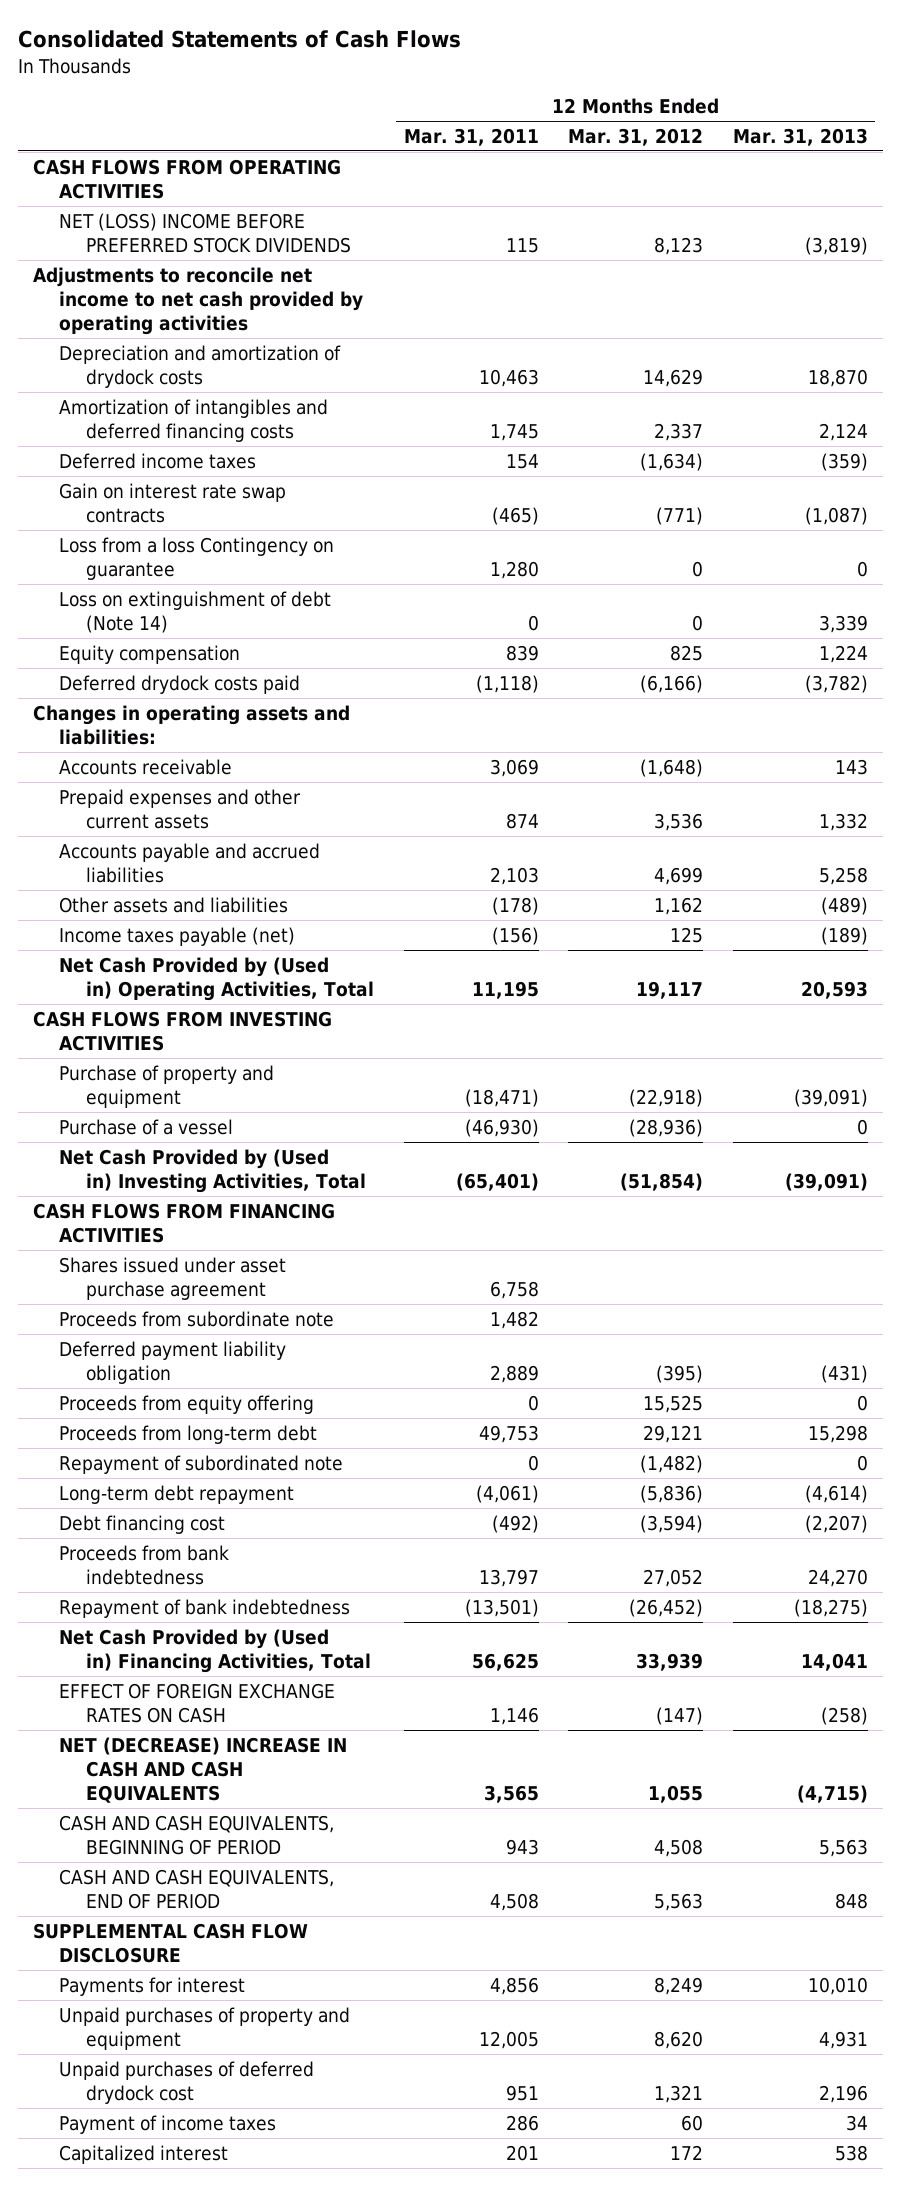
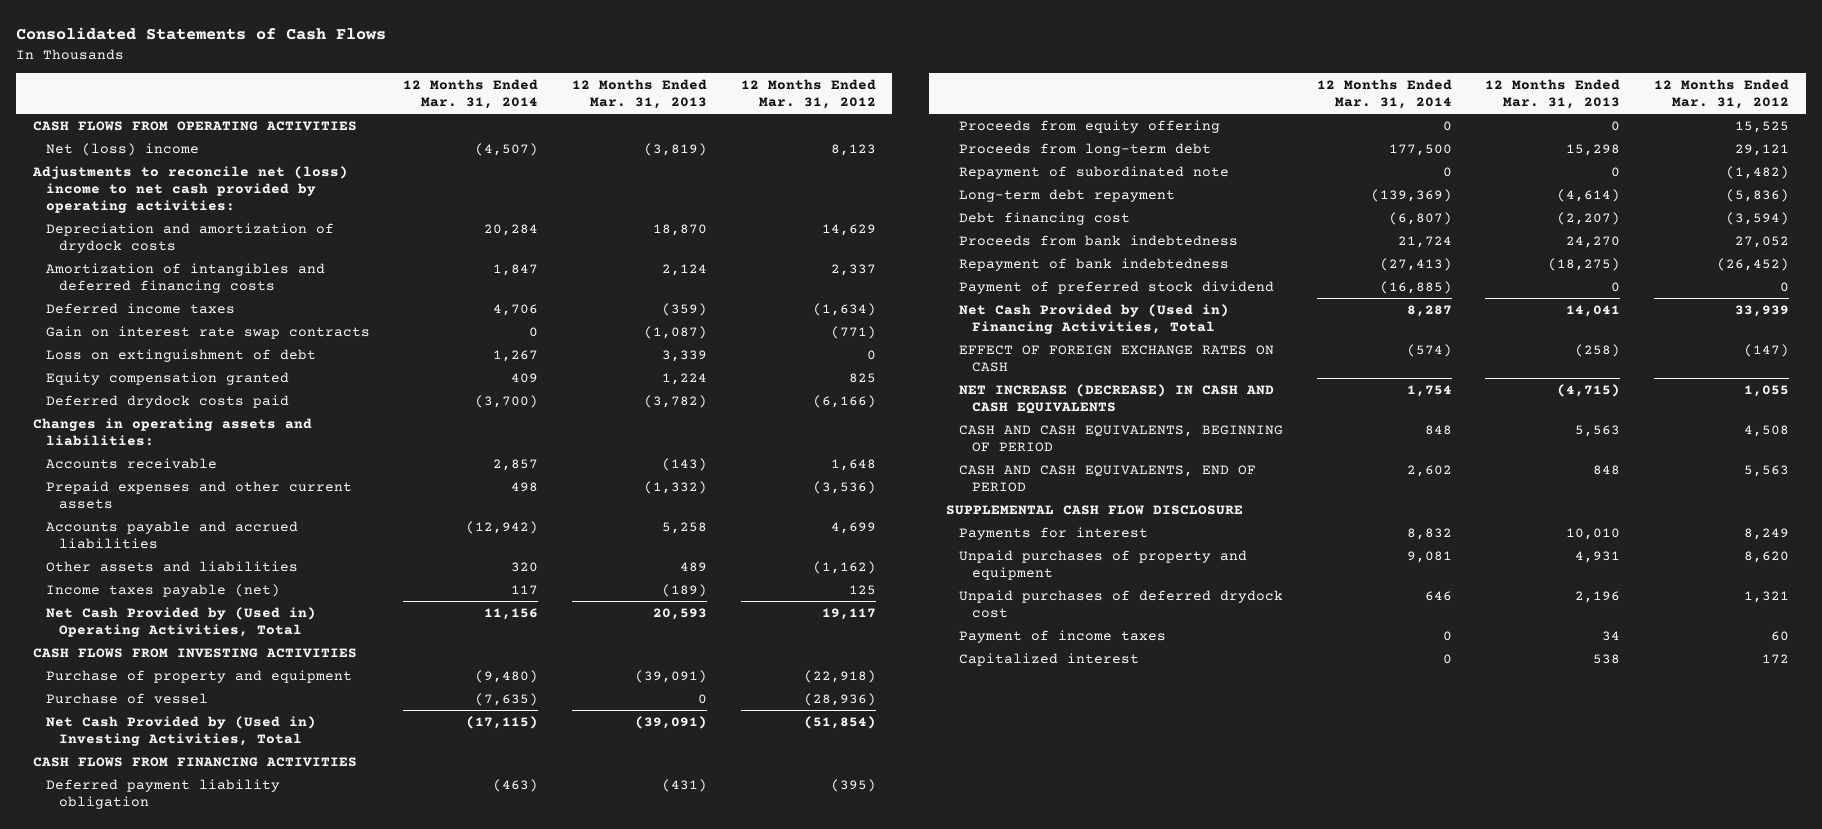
[403,127,539,146] Mar. 31, 2011 -> none
none -> [403,78,539,110] 12 Months Ended Mar. 31, 2014
[59,212,351,253] NET (LOSS) INCOME BEFORE PREFERRED STOCK DIVIDENDS -> [45,142,199,156] Net (loss) income
[32,266,364,336] Adjustments to reconcile net income to net cash provided by operating activities -> [31,165,348,214] Adjustments to reconcile net (loss) income to net cash provided by operating activities:
[59,536,335,580] Loss from a loss Contingency on guarantee -> none
[59,590,332,633] Loss on extinguishment of debt (Note 14) -> [45,348,316,362] Loss on extinguishment of debt
[59,644,241,664] Equity compensation -> [45,371,289,385] Equity compensation granted
[640,758,704,777] (1,648) -> [830,458,876,471] 1,648
[834,758,868,775] 143 -> [661,457,707,471] (143)
[654,812,704,831] 3,536 -> [812,480,876,494] (3,536)
[818,812,868,831] 1,332 -> [643,480,707,494] (1,332)
[654,896,704,915] 1,162 -> [812,560,876,574] (1,162)
[820,896,868,915] (489) -> [679,561,707,572] 489
[59,1118,234,1135] Purchase of a vessel -> [45,692,208,704] Purchase of vessel
[59,1256,287,1300] Shares issued under asset purchase agreement -> none
[59,1310,335,1327] Proceeds from subordinate note -> none
none -> [959,280,1275,294] Payment of preferred stock dividend
[59,1736,348,1804] NET (DECREASE) INCREASE IN CASH AND CASH EQUIVALENTS -> [959,383,1275,414] NET INCREASE (DECREASE) IN CASH AND CASH EQUIVALENTS

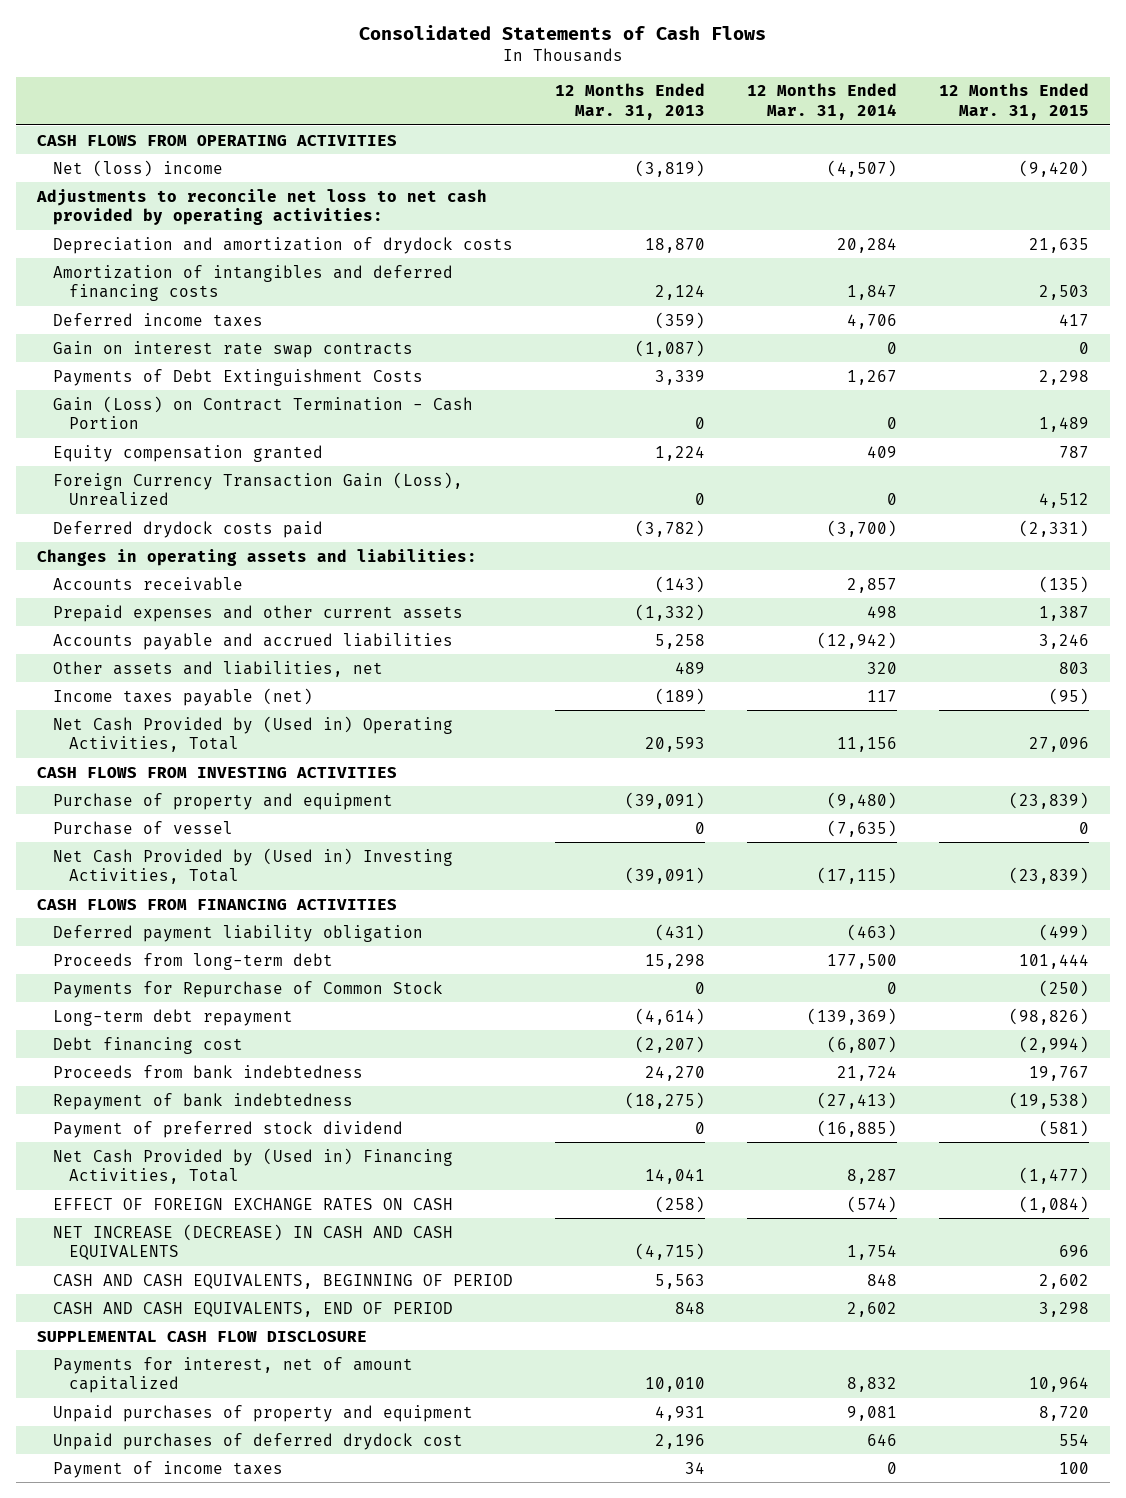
[740,78,876,110] 12 Months Ended Mar. 31, 2012 -> none
none -> [938,83,1089,121] 12 Months Ended Mar. 31, 2015
[31,165,348,214] Adjustments to reconcile net (loss) income to net cash provided by operating activities: -> [36,188,488,226] Adjustments to reconcile net loss to net cash provided by operating activities:
[45,348,316,362] Loss on extinguishment of debt -> [53,368,424,386] Payments of Debt Extinguishment Costs
none -> [53,395,474,430] Gain (Loss) on Contract Termination - Cash Portion
none -> [53,471,464,507] Foreign Currency Transaction Gain (Loss), Unrealized
[45,560,298,572] Other assets and liabilities -> [53,660,384,677] Other assets and liabilities, net
[959,119,1221,133] Proceeds from equity offering -> none
[959,165,1230,179] Repayment of subordinated note -> none
none -> [53,980,444,998] Payments for Repurchase of Common Stock
[959,526,1149,540] Payments for interest -> [53,1356,414,1394] Payments for interest, net of amount capitalized
[959,652,1140,666] Capitalized interest -> none

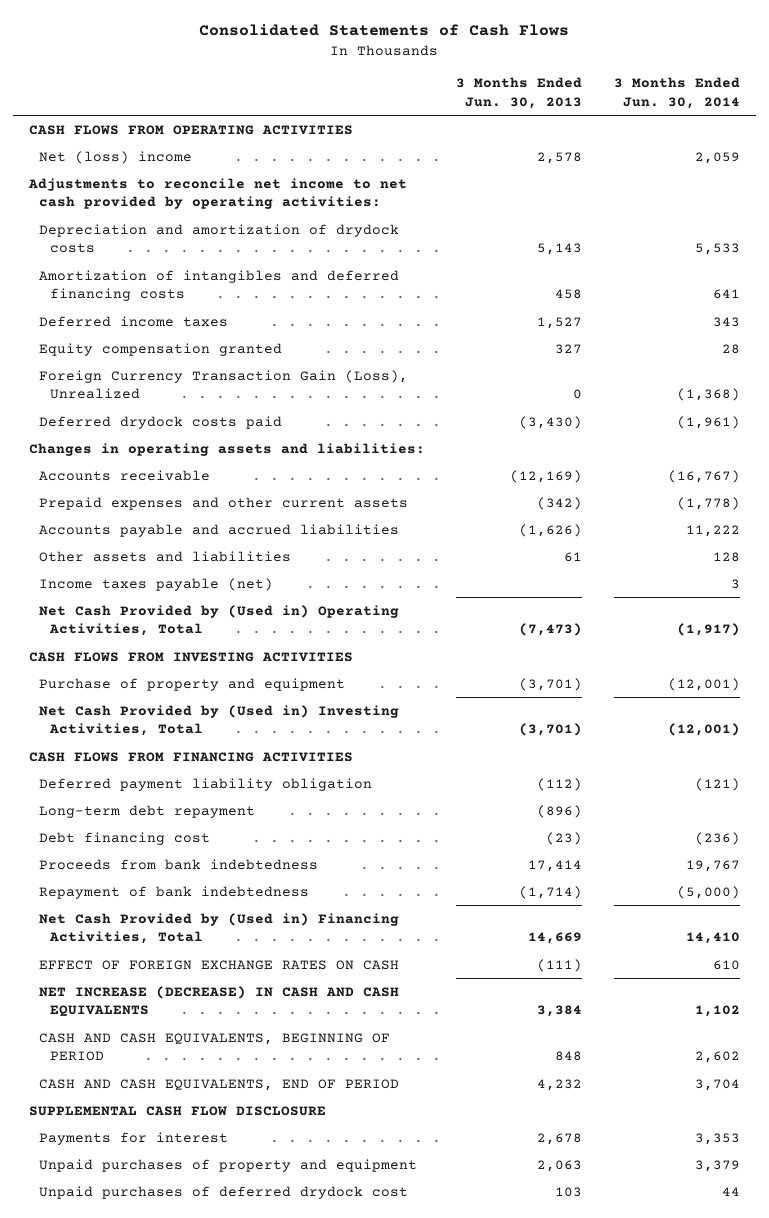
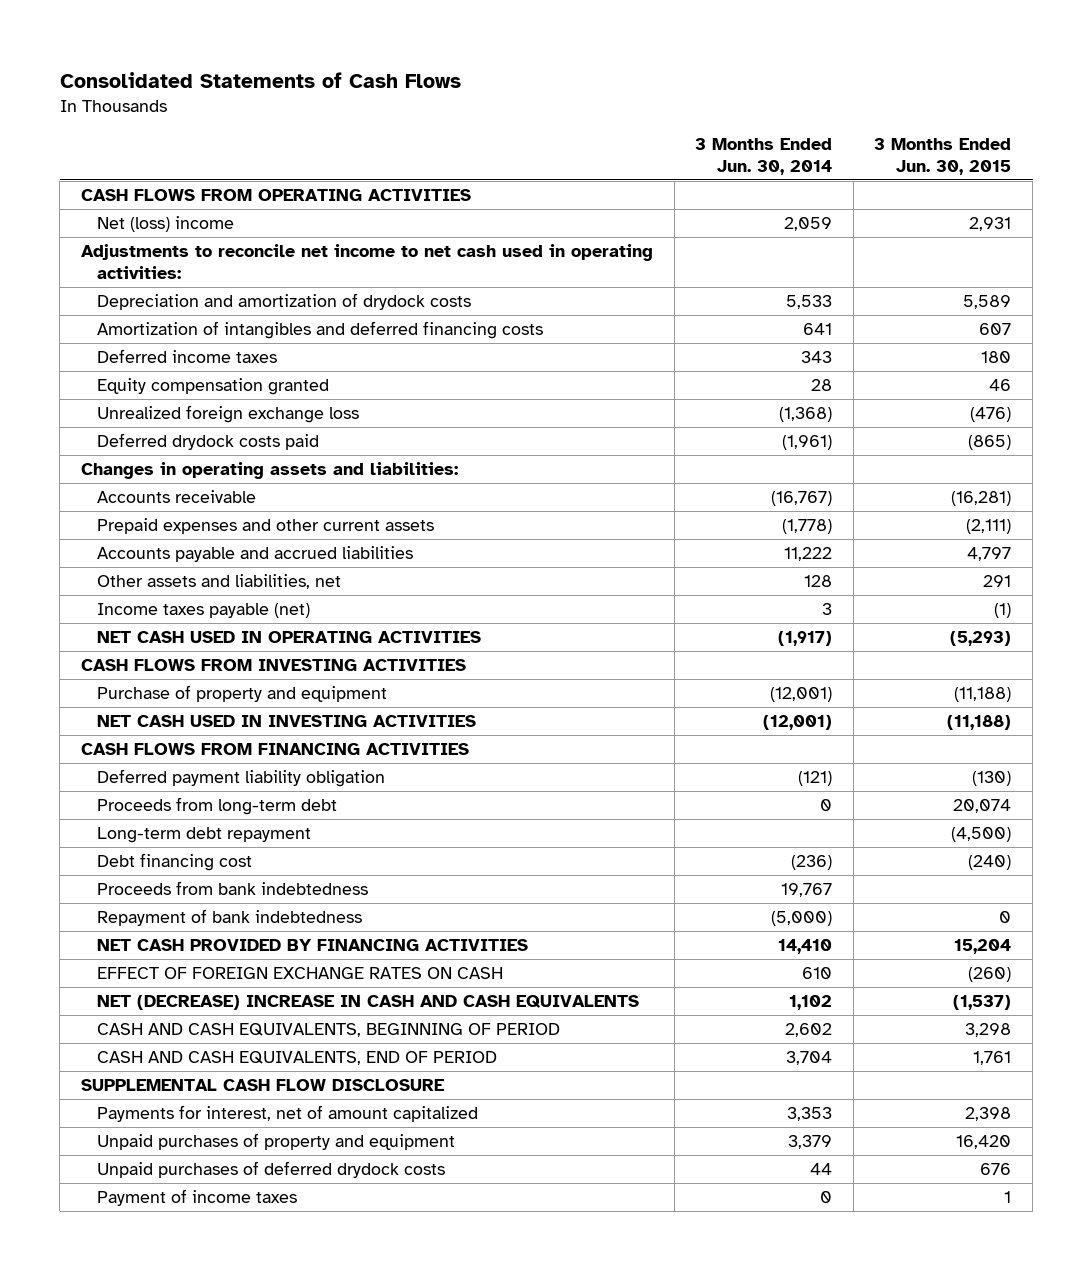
[456,77,583,109] 3 Months Ended Jun. 30, 2013 -> none
none -> [874,137,1012,175] 3 Months Ended Jun. 30, 2015
[27,177,407,210] Adjustments to reconcile net income to net cash provided by operating activities: -> [80,244,653,280] Adjustments to reconcile net income to net cash used in operating activities:
[39,369,409,400] Foreign Currency Transaction Gain (Loss), Unrealized -> [96,405,359,424] Unrealized foreign exchange loss
[39,550,292,562] Other assets and liabilities -> [96,574,341,590] Other assets and liabilities, net
[39,604,400,637] Net Cash Provided by (Used in) Operating Activities, Total -> [96,631,481,644] NET CASH USED IN OPERATING ACTIVITIES
[39,704,400,737] Net Cash Provided by (Used in) Investing Activities, Total -> [96,715,476,728] NET CASH USED IN INVESTING ACTIVITIES
none -> [96,797,337,816] Proceeds from long-term debt
[39,912,400,945] Net Cash Provided by (Used in) Financing Activities, Total -> [96,939,528,952] NET CASH PROVIDED BY FINANCING ACTIVITIES
[39,985,400,1018] NET INCREASE (DECREASE) IN CASH AND CASH EQUIVALENTS -> [96,995,639,1011] NET (DECREASE) INCREASE IN CASH AND CASH EQUIVALENTS
[39,1131,229,1145] Payments for interest -> [96,1105,478,1123] Payments for interest, net of amount capitalized
[39,1185,409,1199] Unpaid purchases of deferred drydock cost -> [96,1161,445,1179] Unpaid purchases of deferred drydock costs
none -> [96,1189,297,1207] Payment of income taxes

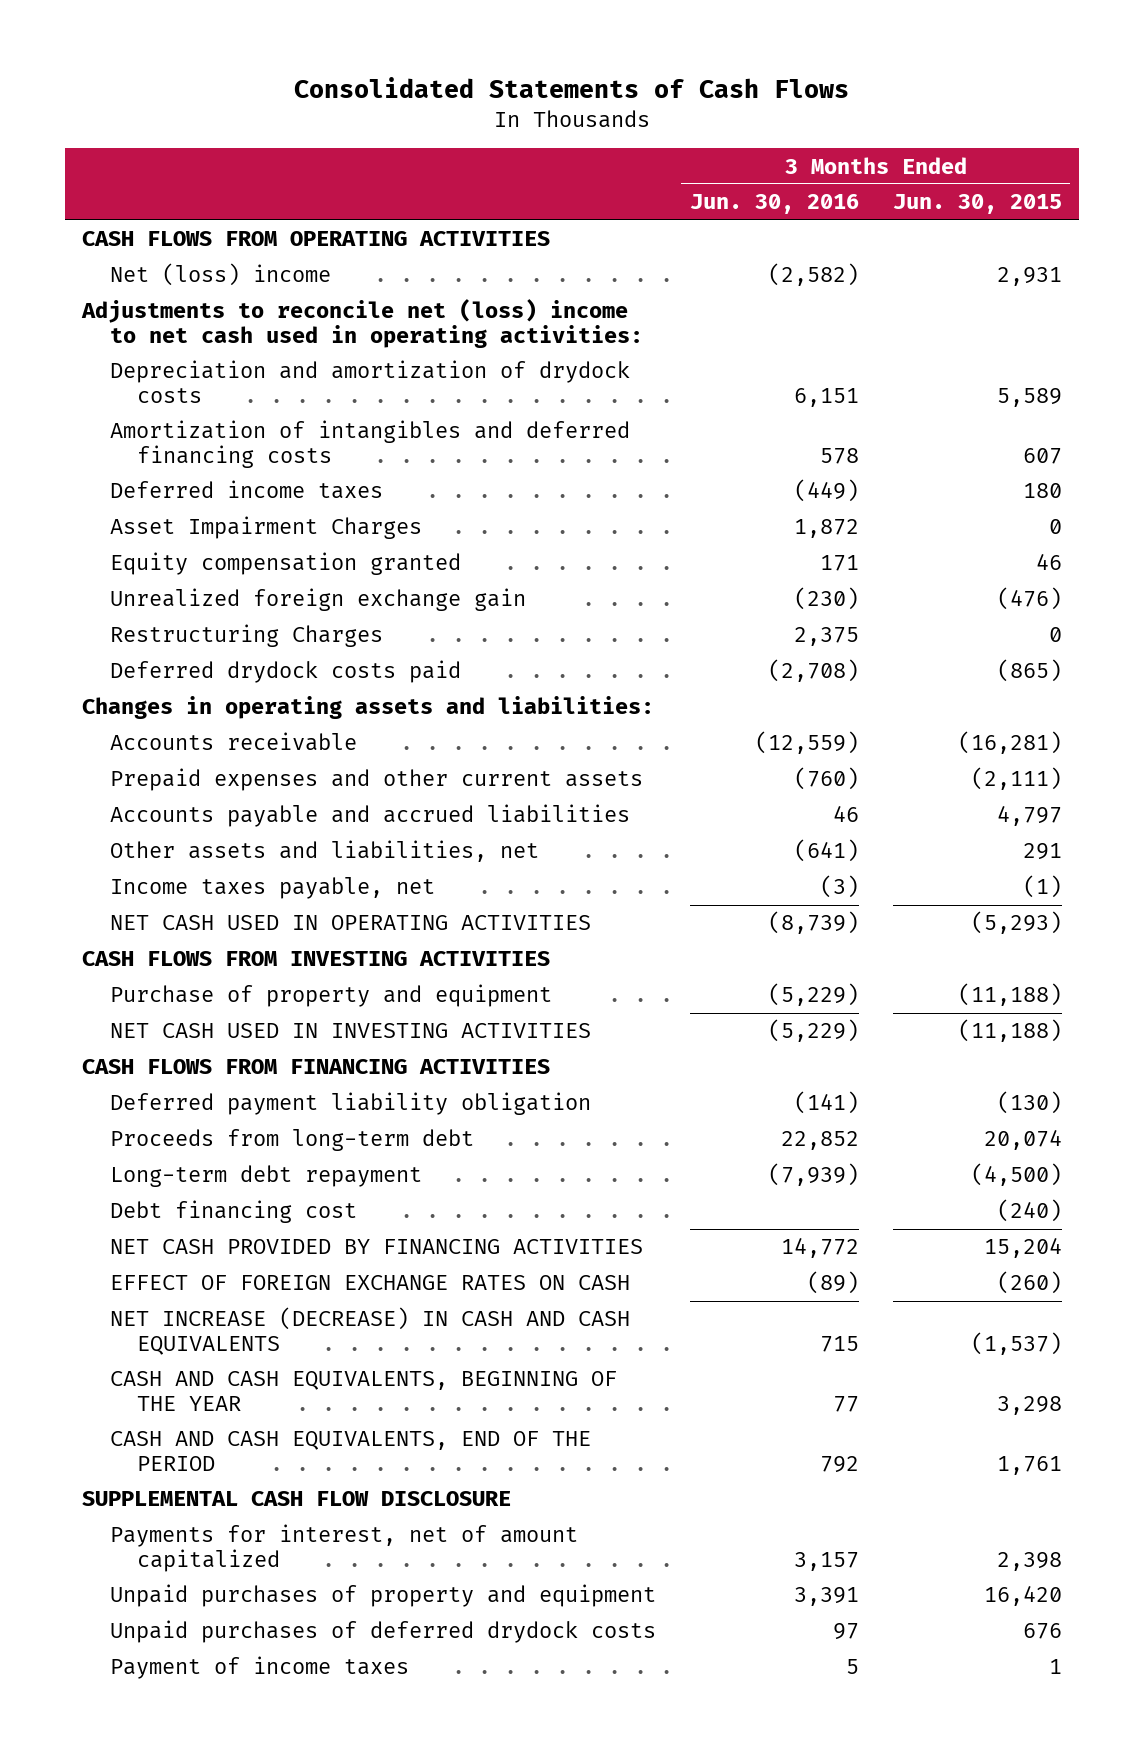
[695,137,833,175] 3 Months Ended Jun. 30, 2014 -> none
none -> [689,194,859,215] Jun. 30, 2016
[80,244,653,280] Adjustments to reconcile net income to net cash used in operating activities: -> [81,299,643,348] Adjustments to reconcile net (loss) income to net cash used in operating activities:
none -> [109,516,422,540] Asset Impairment Charges
[96,405,359,424] Unrealized foreign exchange loss -> [109,588,526,612] Unrealized foreign exchange gain
none -> [109,624,383,648] Restructuring Charges
[96,603,310,619] Income taxes payable (net) -> [109,877,435,900] Income taxes payable, net
[96,881,368,896] Proceeds from bank indebtedness -> none
[96,909,362,927] Repayment of bank indebtedness -> none
[96,995,639,1011] NET (DECREASE) INCREASE IN CASH AND CASH EQUIVALENTS -> [109,1307,630,1355] NET INCREASE (DECREASE) IN CASH AND CASH EQUIVALENTS
[96,1023,560,1038] CASH AND CASH EQUIVALENTS, BEGINNING OF PERIOD -> [109,1371,617,1411] CASH AND CASH EQUIVALENTS, BEGINNING OF THE YEAR
[96,1051,497,1066] CASH AND CASH EQUIVALENTS, END OF PERIOD -> [109,1431,591,1471] CASH AND CASH EQUIVALENTS, END OF THE PERIOD

